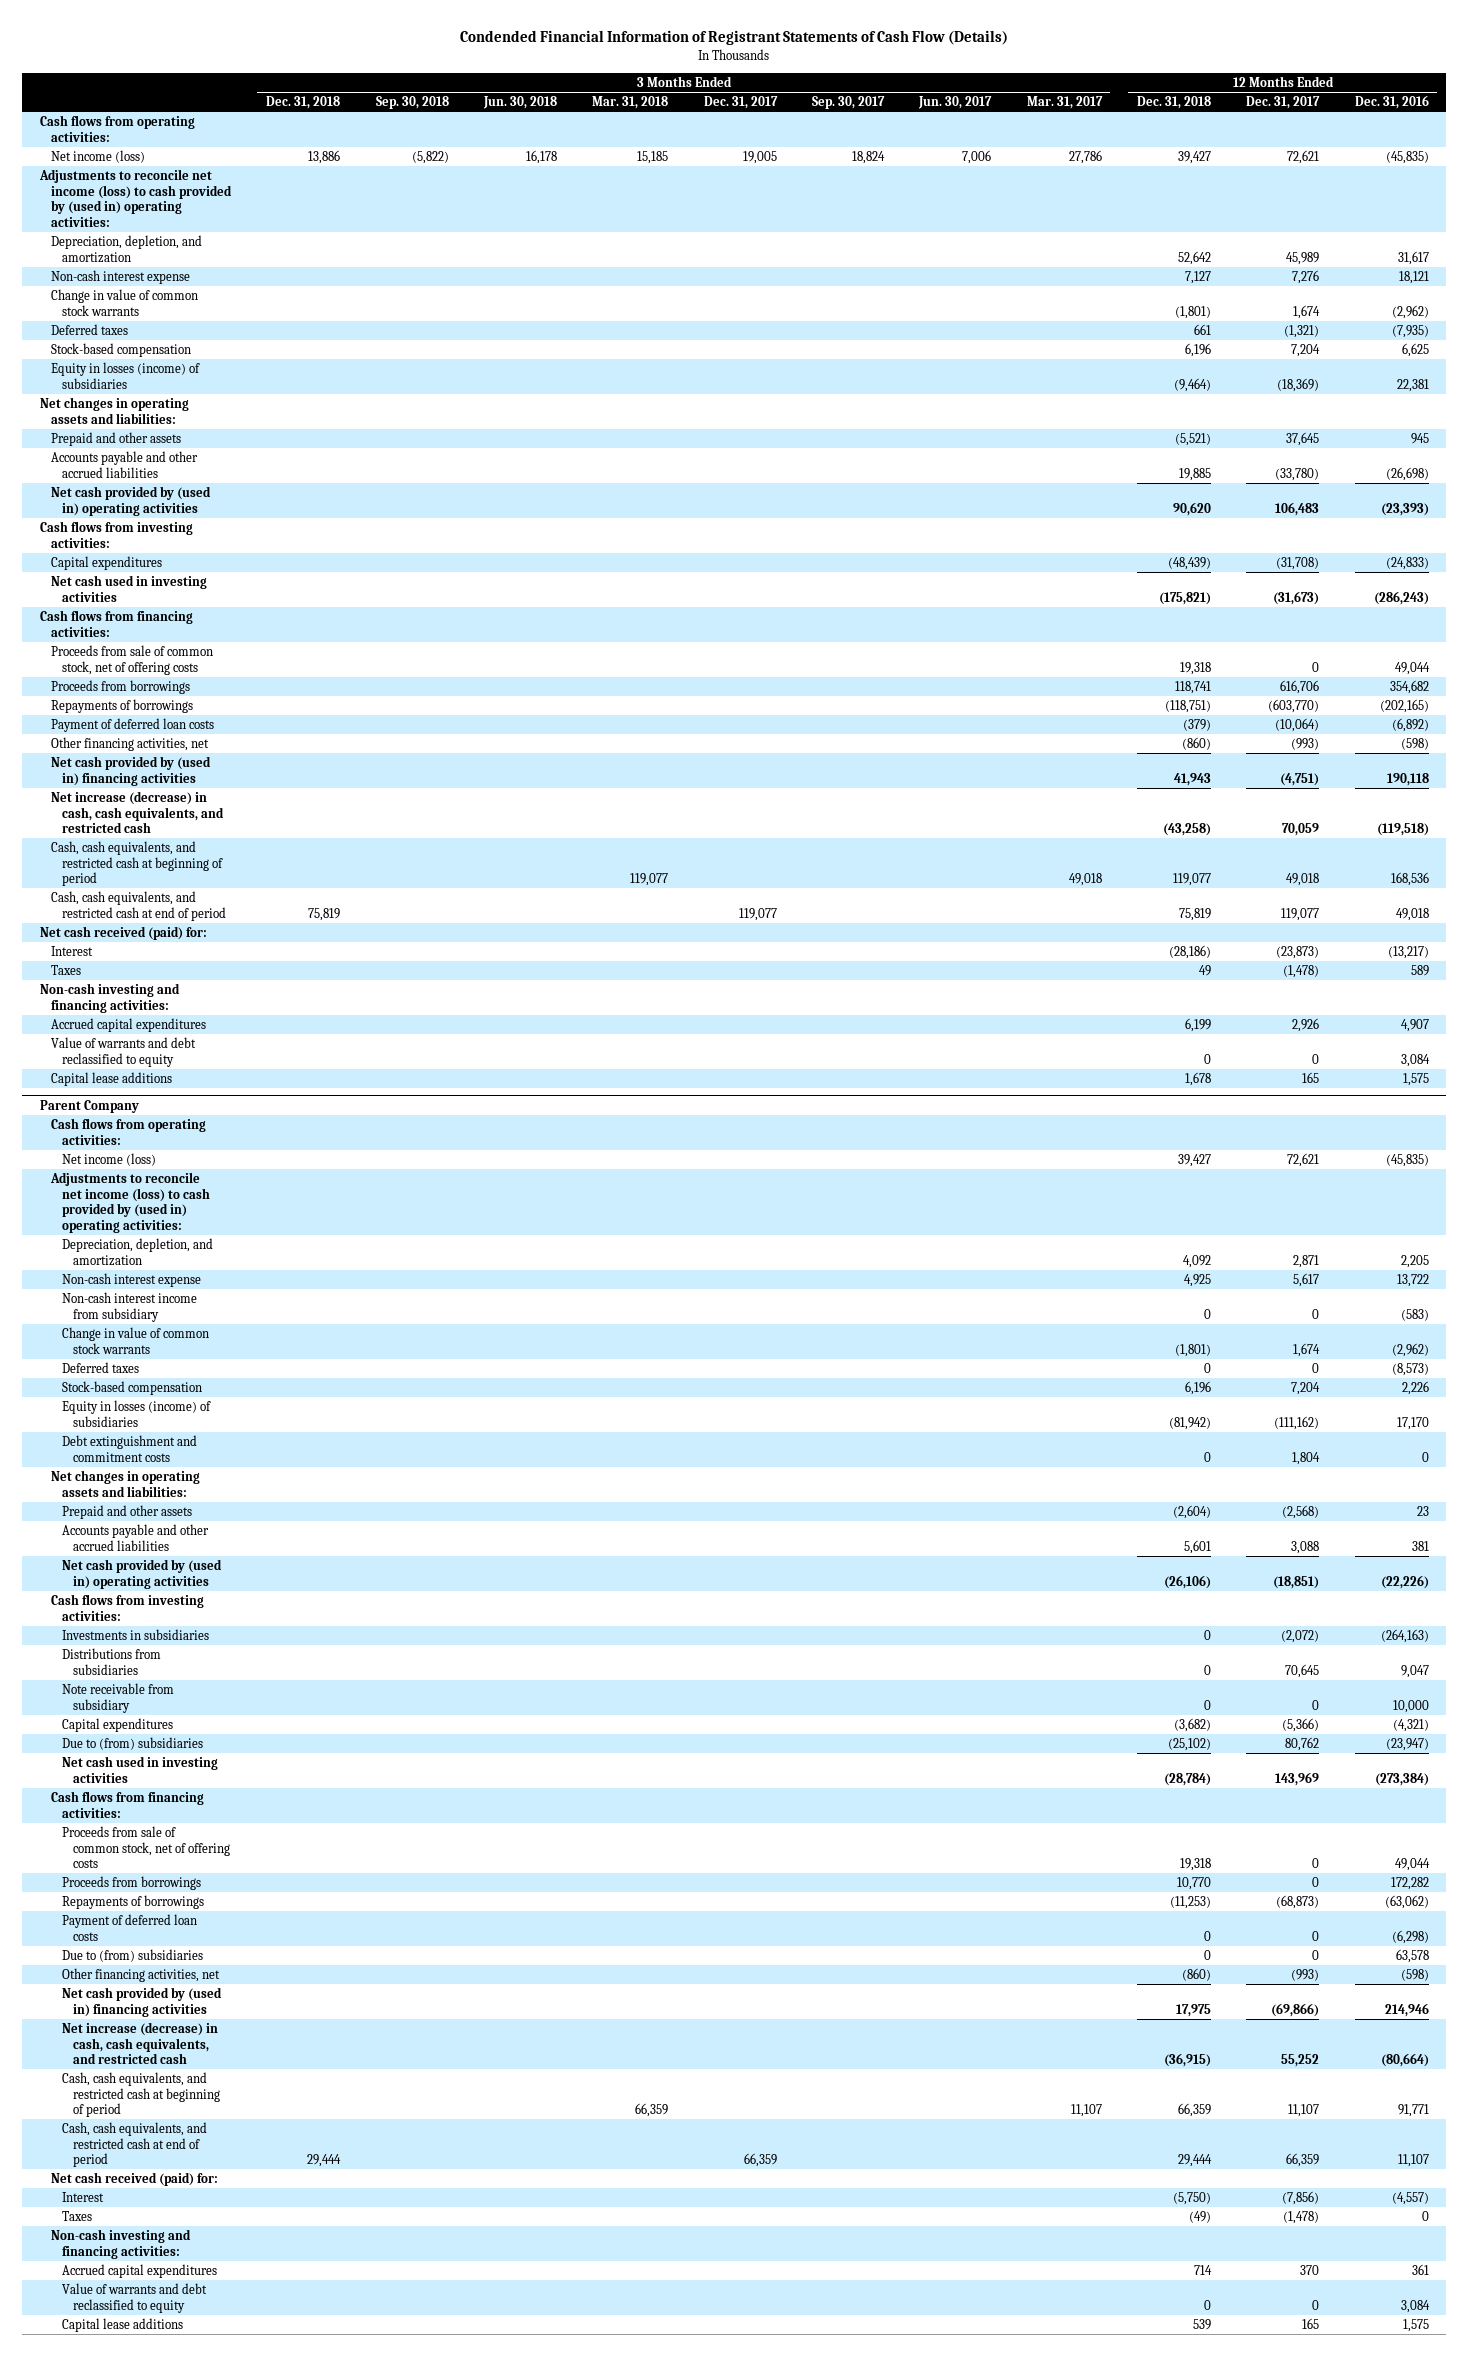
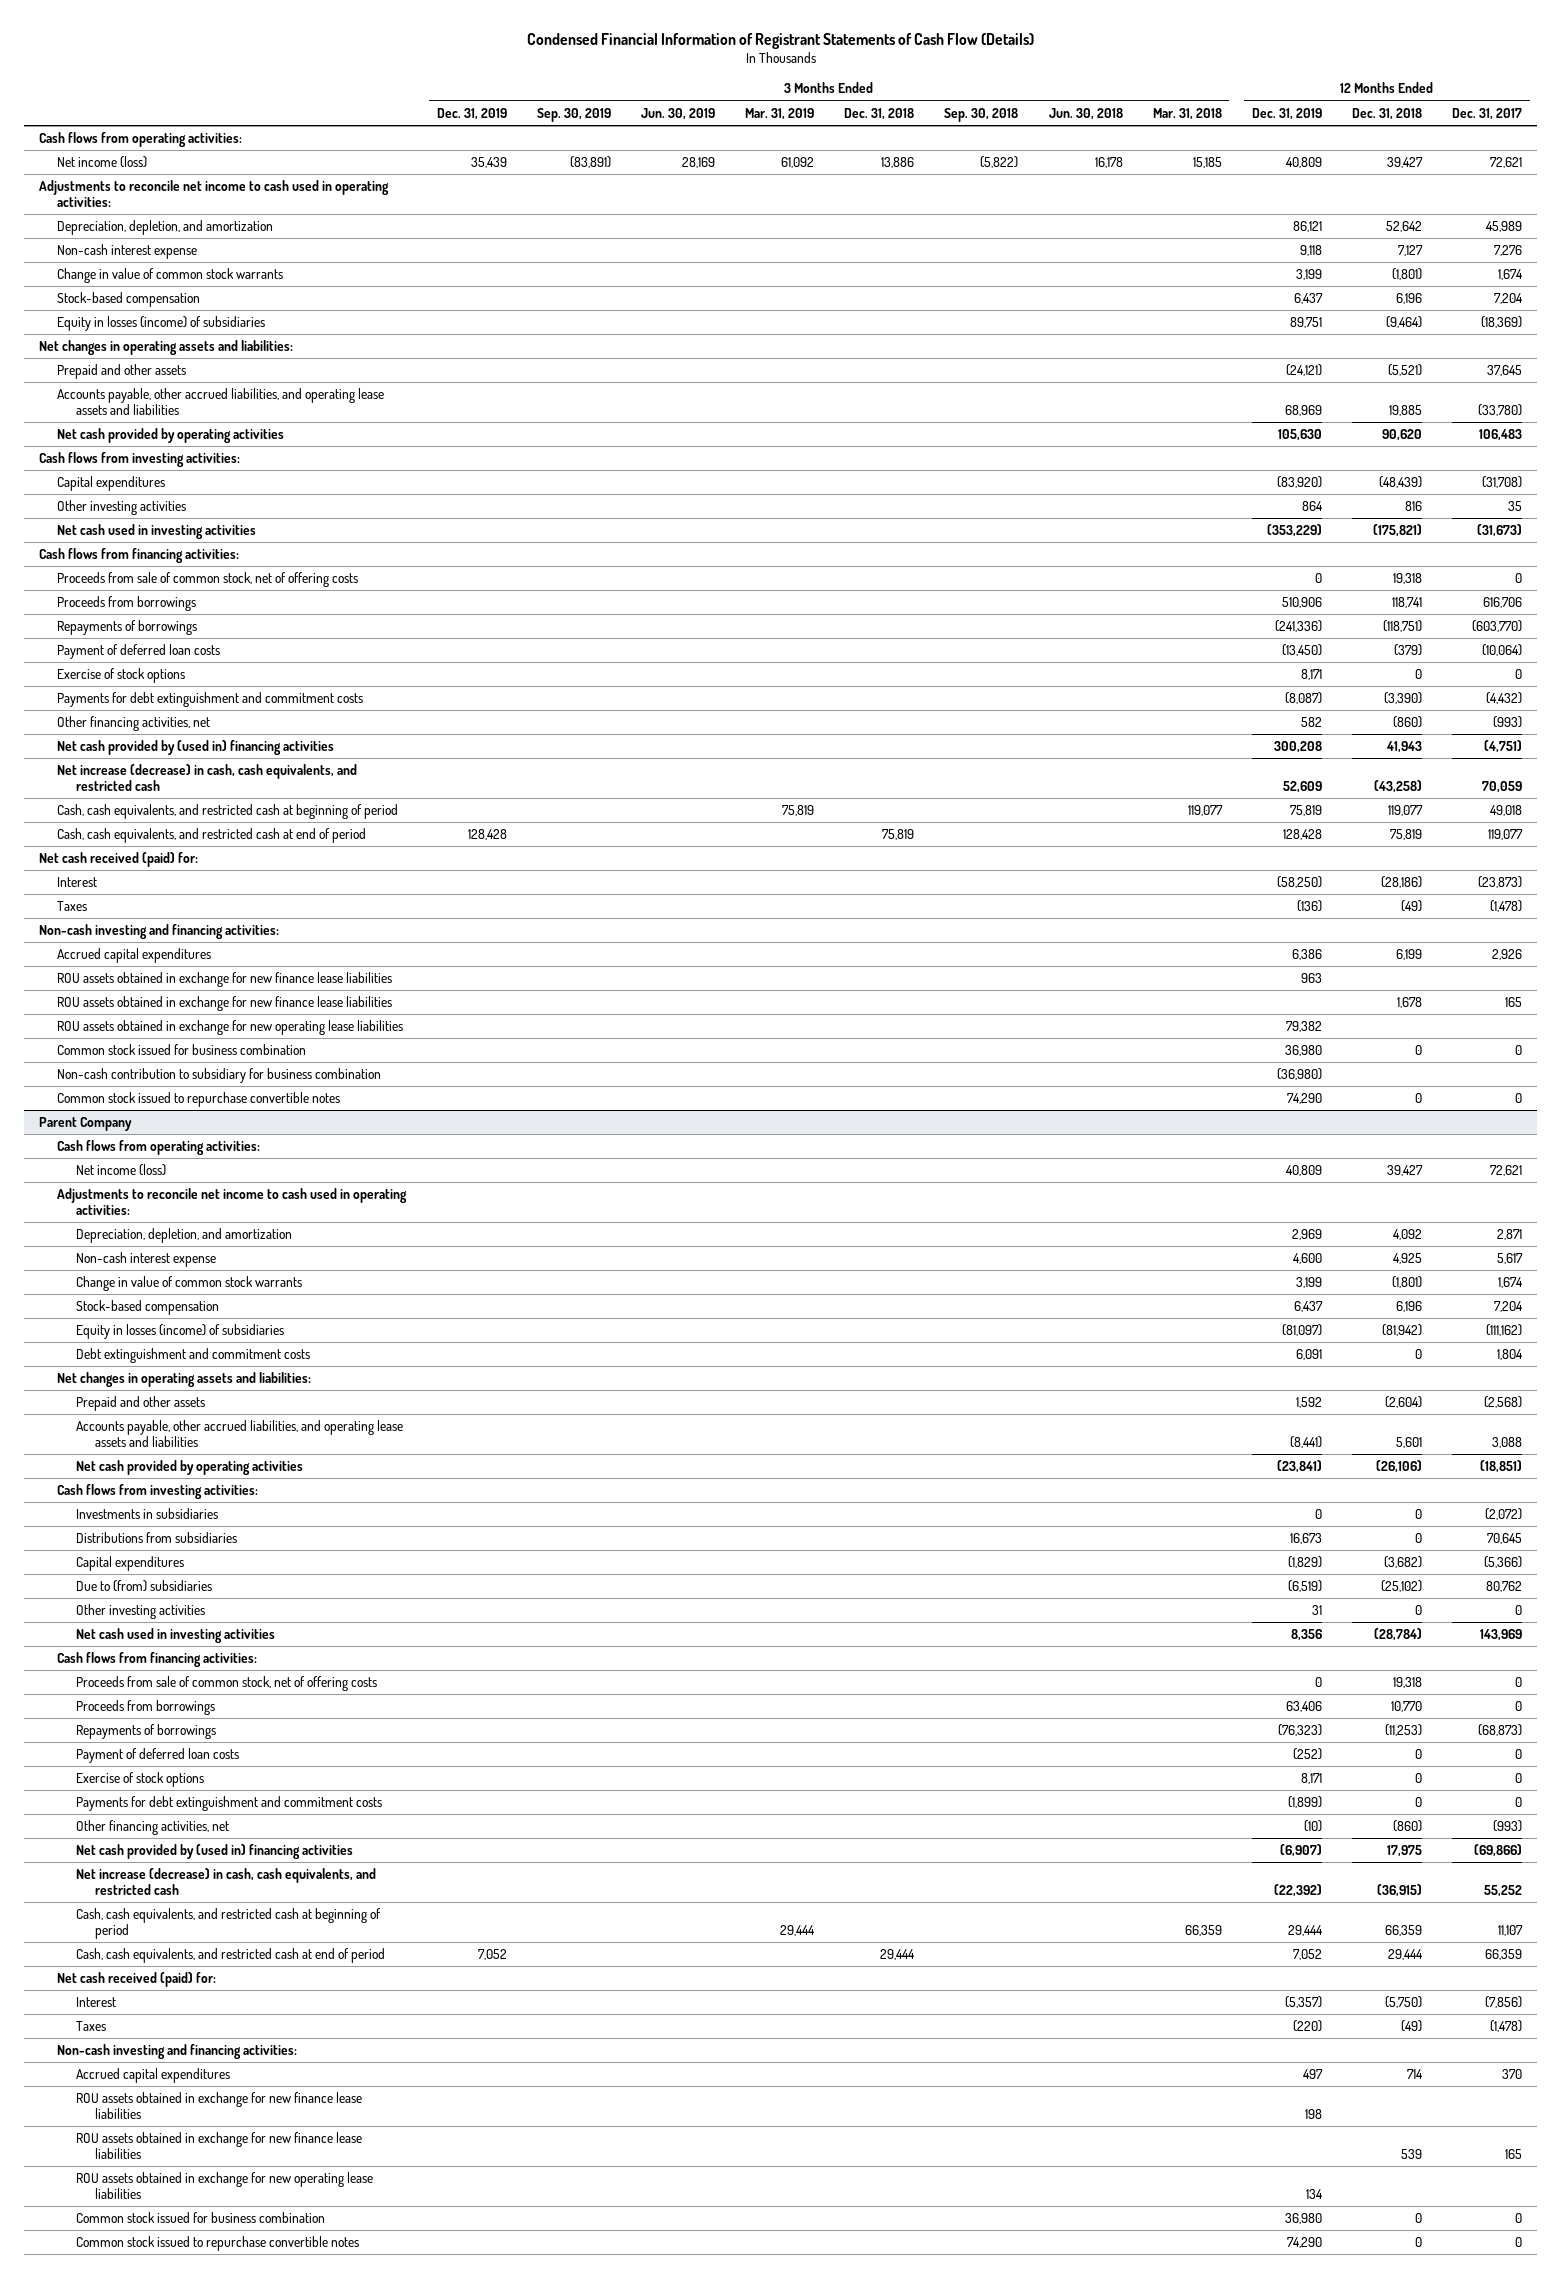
[460,30,1009,46] Condended Financial Information of Registrant Statements of Cash Flow (Details) -> [526,32,1034,49] Condensed Financial Information of Registrant Statements of Cash Flow (Details)
[703,96,778,110] Dec. 31, 2017 -> none
[811,96,885,110] Sep. 30, 2017 -> none
[918,96,993,110] Jun. 30, 2017 -> none
[1026,96,1103,110] Mar. 31, 2017 -> none
[1354,95,1429,110] Dec. 31, 2016 -> none
none -> [436,107,507,120] Dec. 31, 2019
none -> [536,107,611,122] Sep. 30, 2019
none -> [640,107,715,120] Jun. 30, 2019
none -> [745,107,815,120] Mar. 31, 2019
none -> [1251,107,1322,120] Dec. 31, 2019
[38,168,232,227] Adjustments to reconcile net income (loss) to cash provided by (used in) operating activities: -> [38,180,389,208] Adjustments to reconcile net income to cash used in operating activities:
[50,323,128,335] Deferred taxes -> none
[50,450,198,478] Accounts payable and other accrued liabilities -> [57,388,385,416] Accounts payable, other accrued liabilities, and operating lease assets and liabilities
[50,485,211,516] Net cash provided by (used in) operating activities -> [57,428,285,444] Net cash provided by operating activities
none -> [57,500,187,516] Other investing activities
none -> [57,668,186,684] Exercise of stock options
none -> [57,692,364,708] Payments for debt extinguishment and commitment costs
[1198,964,1211,976] 49 -> [1401,900,1423,913] (49)
[50,1036,196,1067] Value of warrants and debt reclassified to equity -> none
none -> [57,972,393,988] ROU assets obtained in exchange for new finance lease liabilities
[50,1071,172,1086] Capital lease additions -> [57,996,393,1012] ROU assets obtained in exchange for new finance lease liabilities
none -> [57,1020,404,1036] ROU assets obtained in exchange for new operating lease liabilities
none -> [57,1044,307,1056] Common stock issued for business combination
none -> [57,1068,382,1084] Non-cash contribution to subsidiary for business combination
none -> [57,1092,341,1108] Common stock issued to repurchase convertible notes
[49,1171,211,1233] Adjustments to reconcile net income (loss) to cash provided by (used in) operating activities: -> [57,1188,408,1216] Adjustments to reconcile net income to cash used in operating activities:
[62,1291,198,1322] Non-cash interest income from subsidiary -> none
[62,1361,140,1373] Deferred taxes -> none
[62,1523,210,1551] Accounts payable and other accrued liabilities -> [76,1420,404,1448] Accounts payable, other accrued liabilities, and operating lease assets and liabilities
[62,1558,223,1589] Net cash provided by (used in) operating activities -> [76,1460,304,1476] Net cash provided by operating activities
[62,1682,175,1713] Note receivable from subsidiary -> none
none -> [76,1604,206,1620] Other investing activities
[62,1948,204,1962] Due to (from) subsidiaries -> none
none -> [76,1772,205,1788] Exercise of stock options
none -> [76,1796,383,1812] Payments for debt extinguishment and commitment costs
[62,2282,208,2313] Value of warrants and debt reclassified to equity -> none
none -> [76,2092,363,2120] ROU assets obtained in exchange for new finance lease liabilities
[62,2317,184,2332] Capital lease additions -> [76,2132,363,2160] ROU assets obtained in exchange for new finance lease liabilities
none -> [76,2172,374,2200] ROU assets obtained in exchange for new operating lease liabilities
none -> [76,2212,326,2224] Common stock issued for business combination
none -> [76,2236,360,2252] Common stock issued to repurchase convertible notes

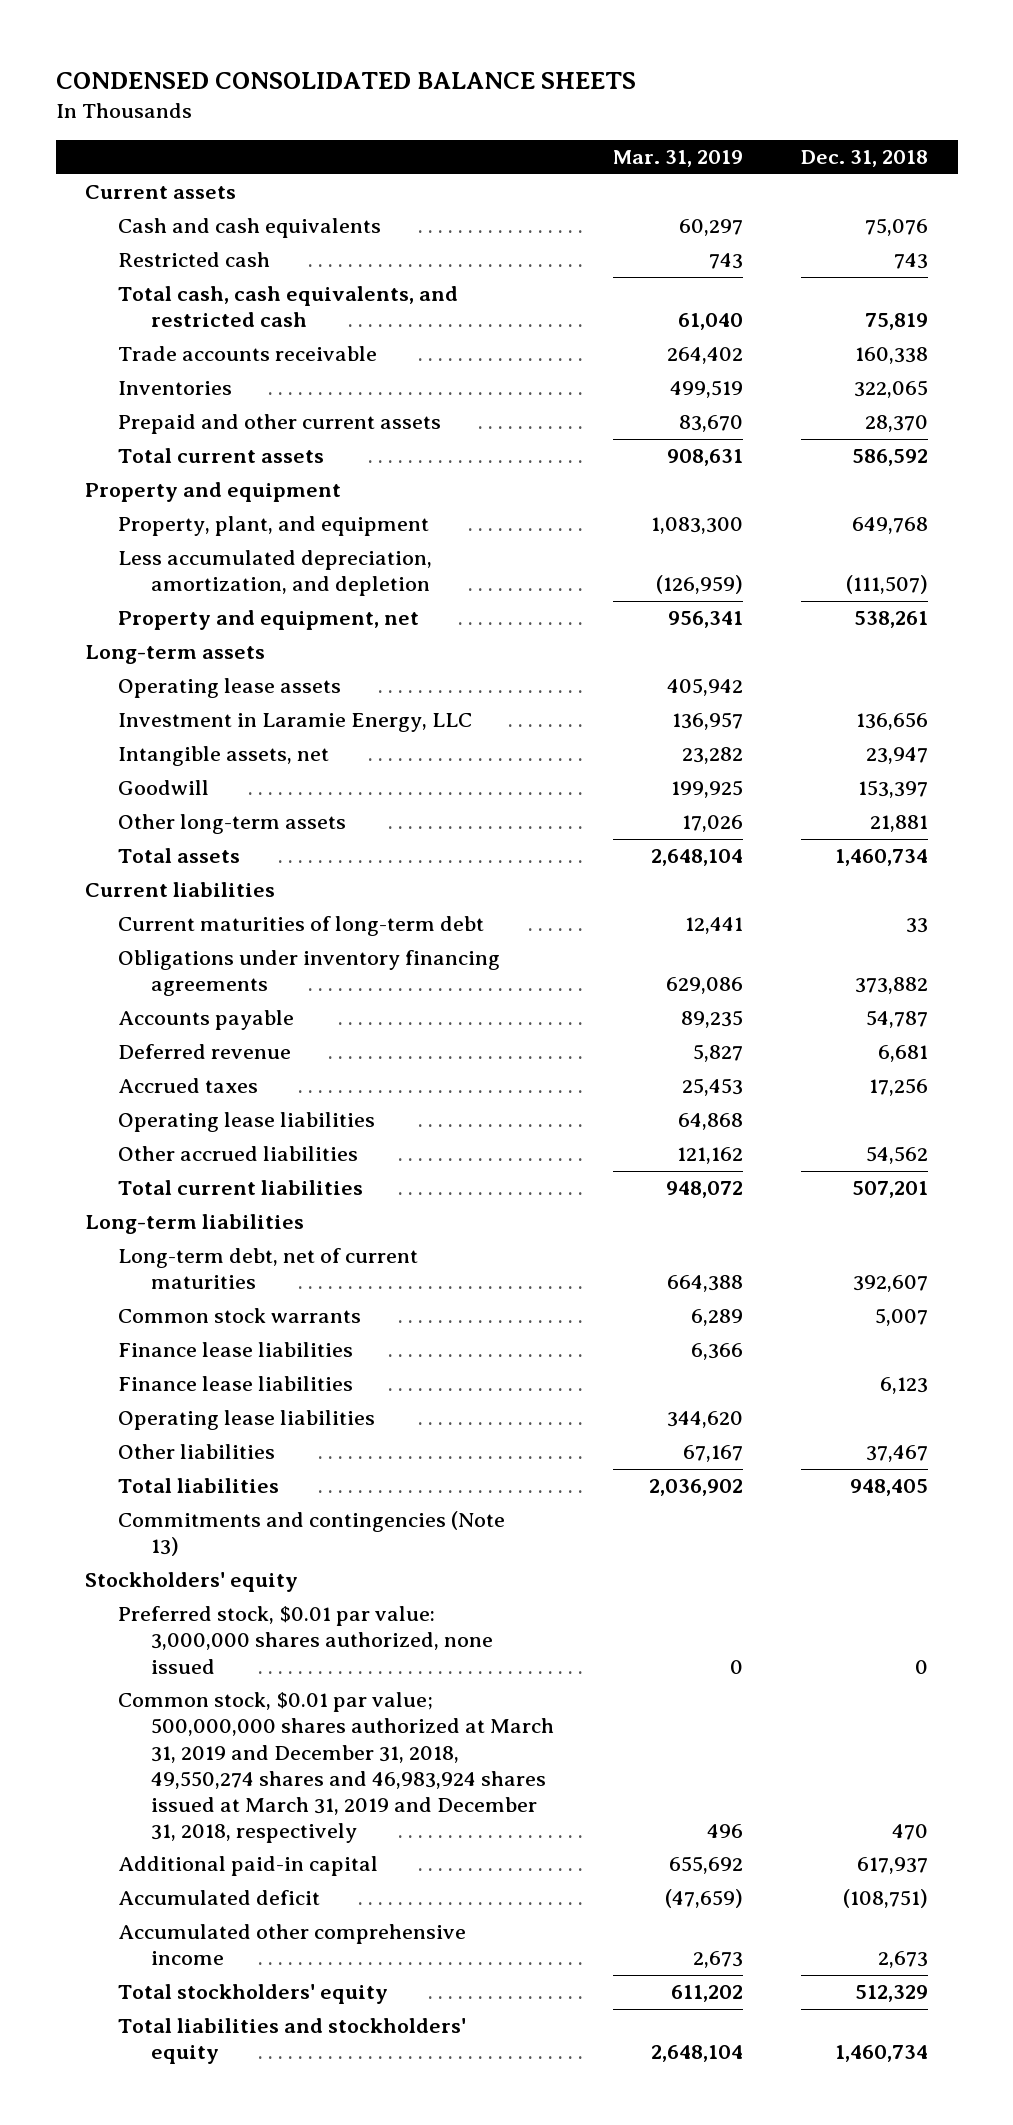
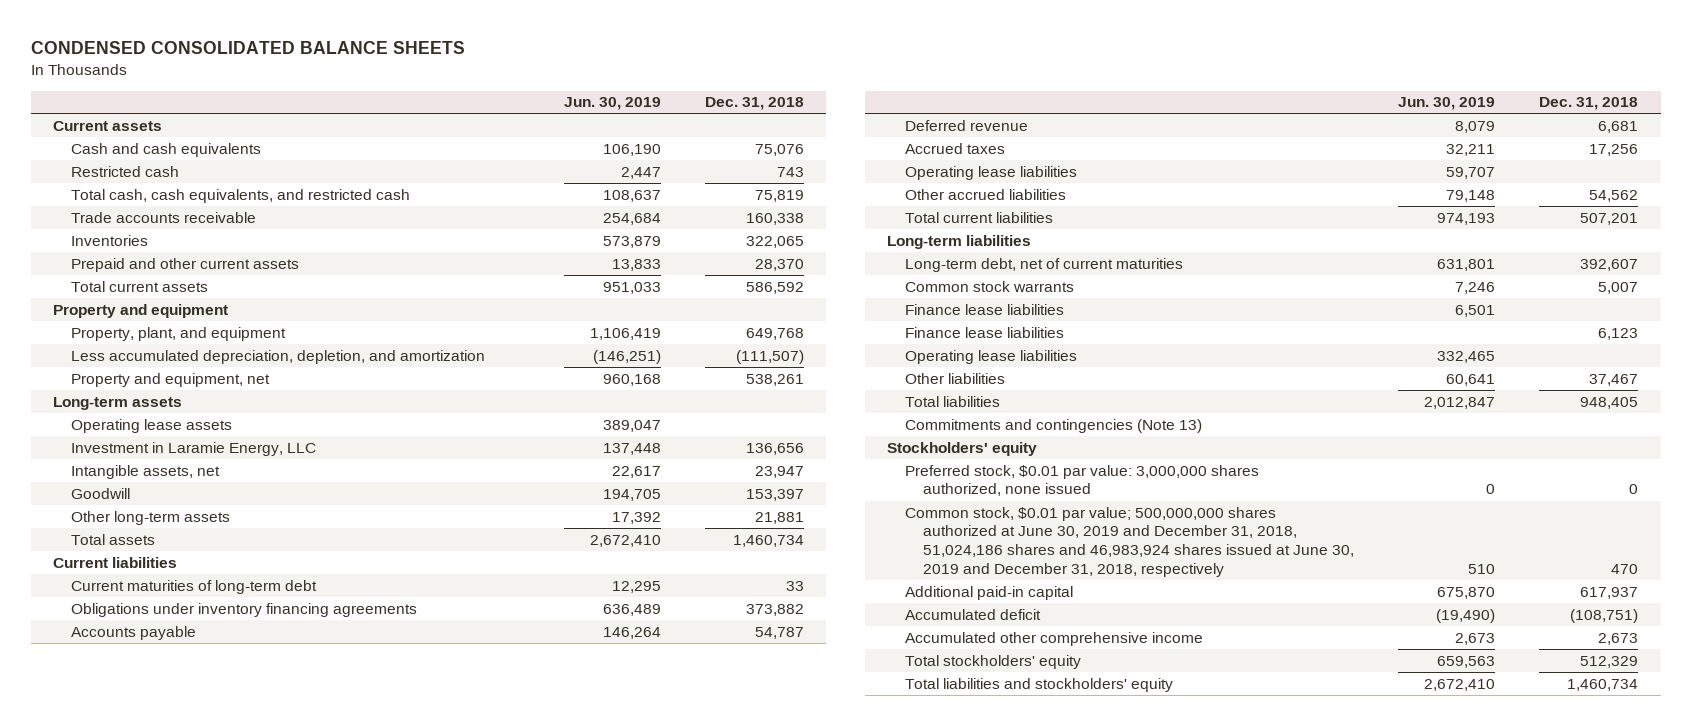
[612,150,743,168] Mar. 31, 2019 -> none
none -> [564,97,662,111] Jun. 30, 2019
[117,550,432,597] Less accumulated depreciation, amortization, and depletion -> [70,349,485,364] Less accumulated depreciation, depletion, and amortization
[117,1692,554,1843] Common stock, $0.01 par value; 500,000,000 shares authorized at March 31, 2019 and December 31, 2018, 49,550,274 shares and 46,983,924 shares issued at March 31, 2019 and December 31, 2018, respectively -> [904,506,1355,577] Common stock, $0.01 par value; 500,000,000 shares authorized at June 30, 2019 and December 31, 2018, 51,024,186 shares and 46,983,924 shares issued at June 30, 2019 and December 31, 2018, respectively

